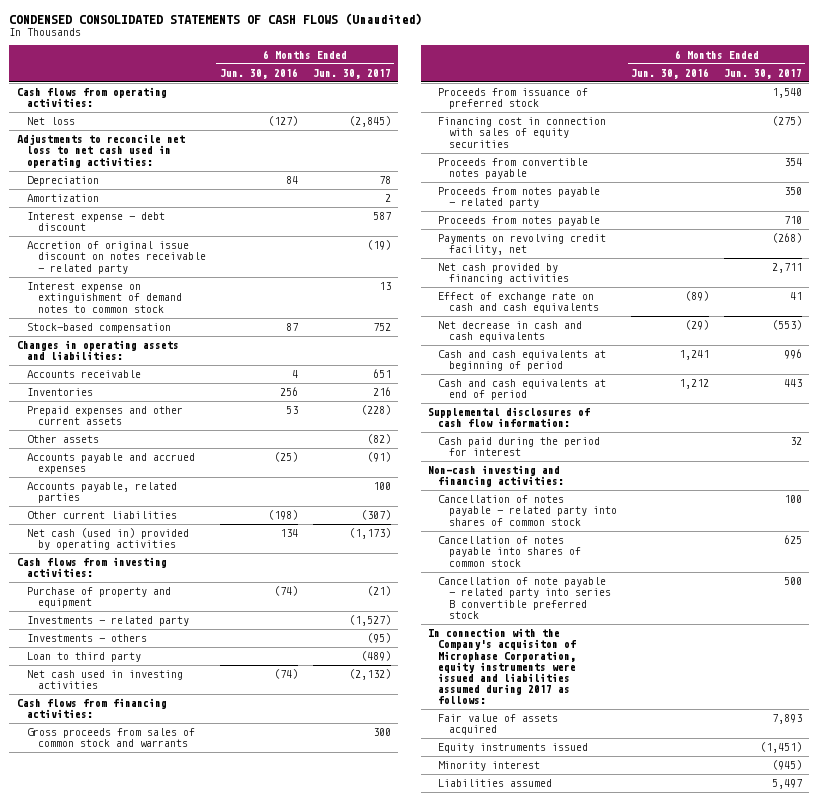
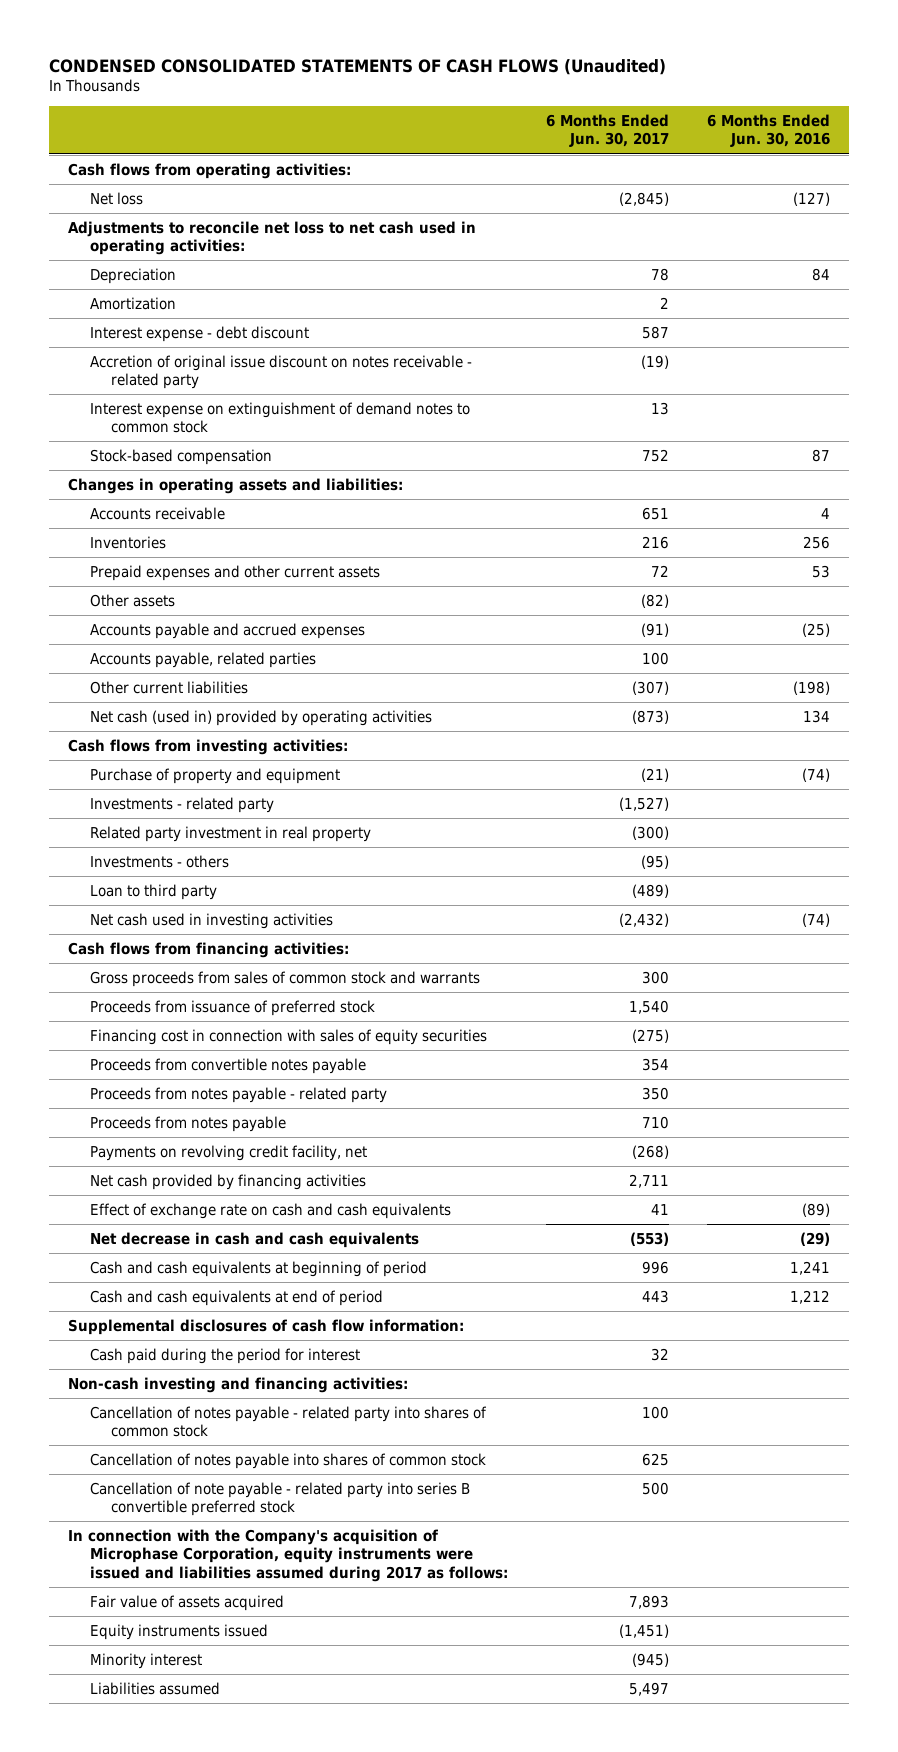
[360,405,391,416] (228) -> [650,564,669,577] 72
[348,528,391,540] (1,173) -> [631,709,669,724] (873)
none -> [89,825,371,842] Related party investment in real property
[348,669,391,681] (2,132) -> [618,912,669,927] (2,432)
[427,628,577,704] In connection with the Company's acquisiton of Microphase Corporation, equity instruments were issued and liabilities assumed during 2017 as follows: -> [67,1528,508,1582] In connection with the Company's acquisition of Microphase Corporation, equity instruments were issued and liabilities assumed during 2017 as follows:

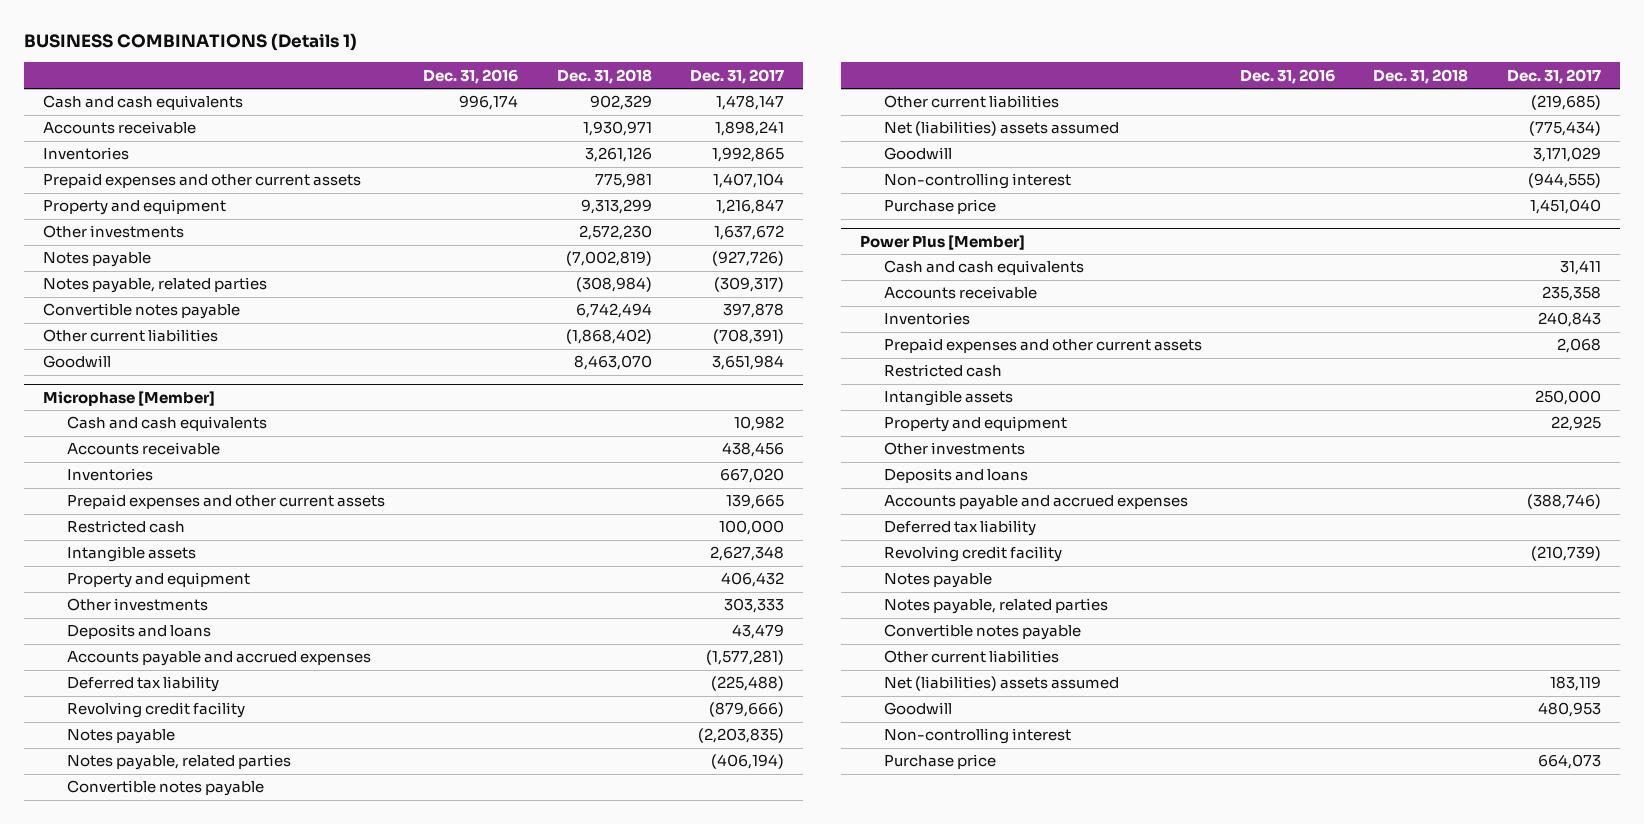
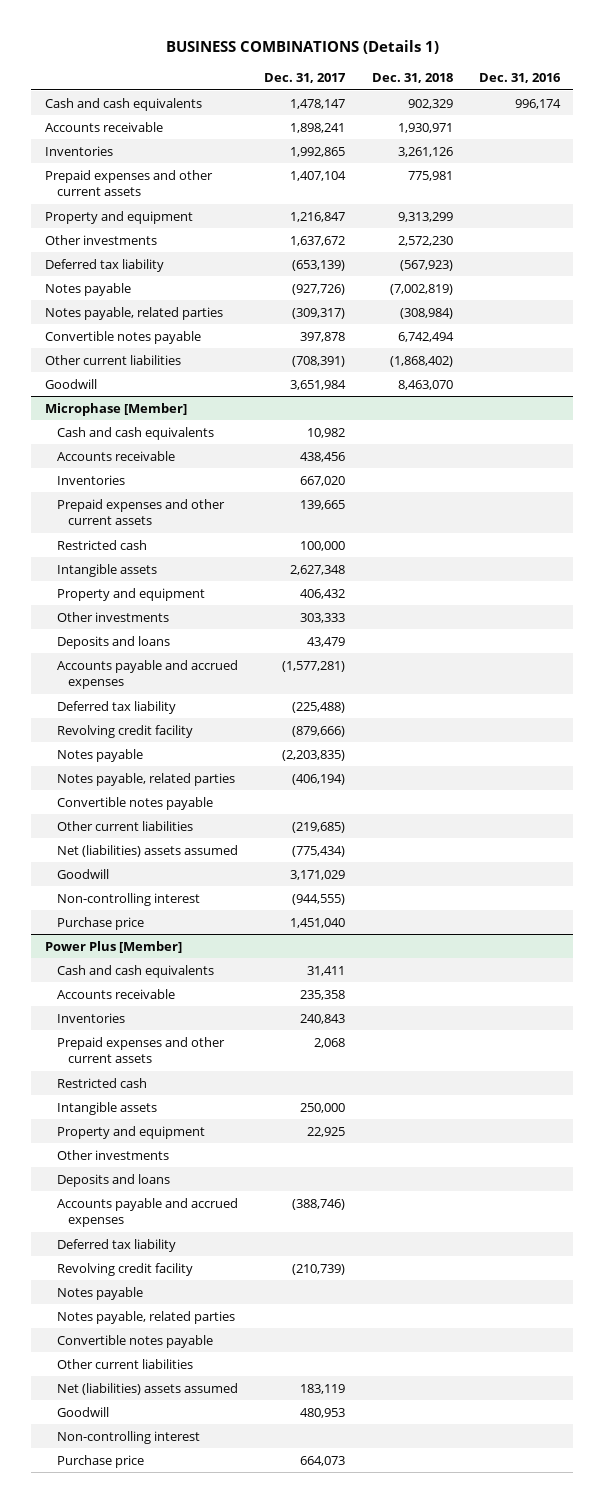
none -> [44,258,164,272] Deferred tax liability

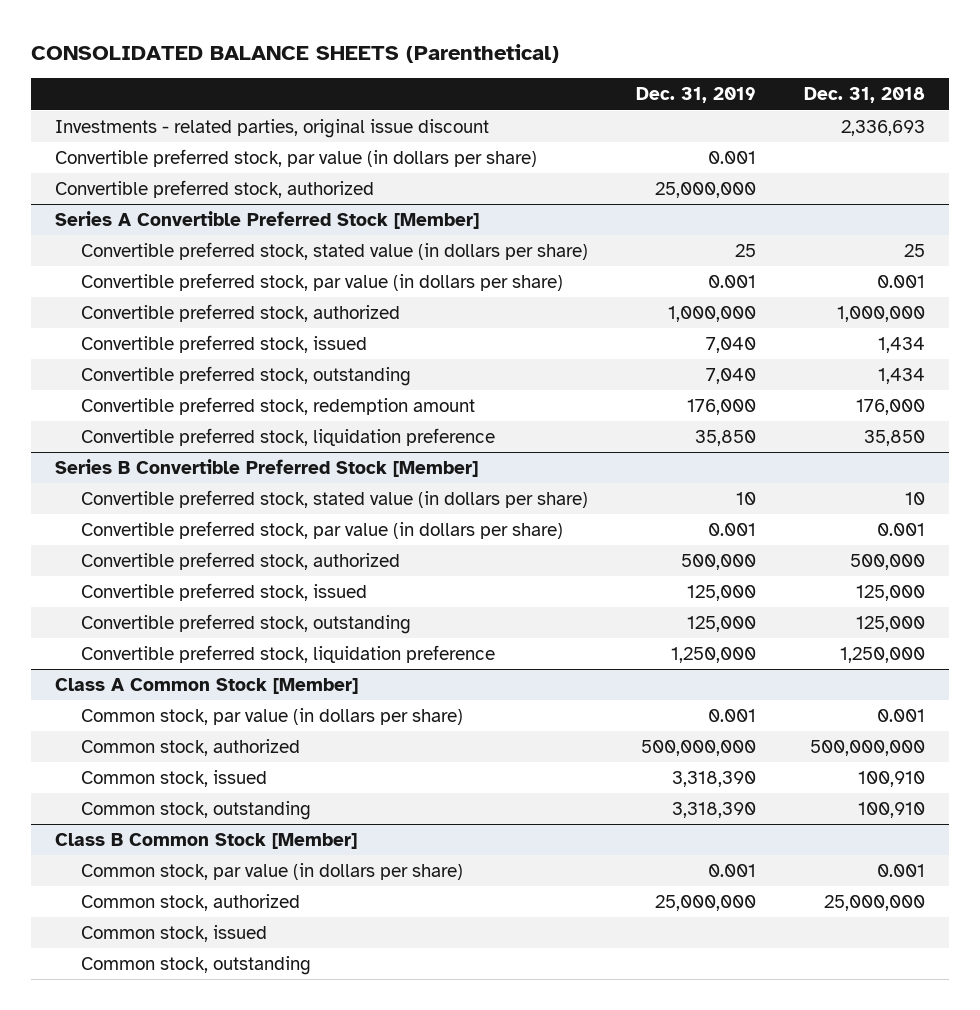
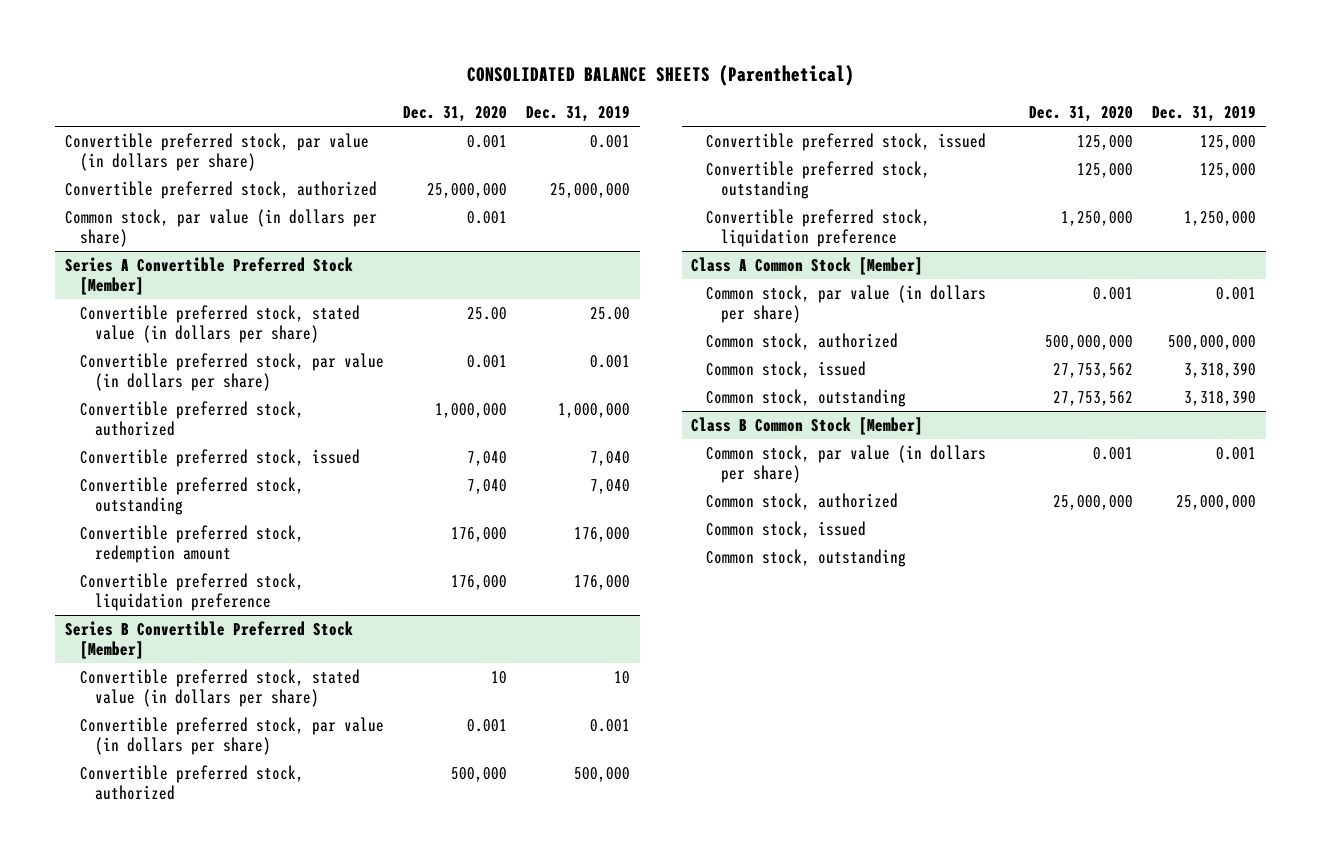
[804,87,926,104] Dec. 31, 2018 -> none
none -> [402,106,507,123] Dec. 31, 2020
[54,119,489,139] Investments - related parties, original issue discount -> none
none -> [64,209,377,248] Common stock, par value (in dollars per share)
[735,244,757,258] 25 -> [589,307,630,321] 25.00
[695,430,757,447] 35,850 -> [573,575,630,591] 176,000

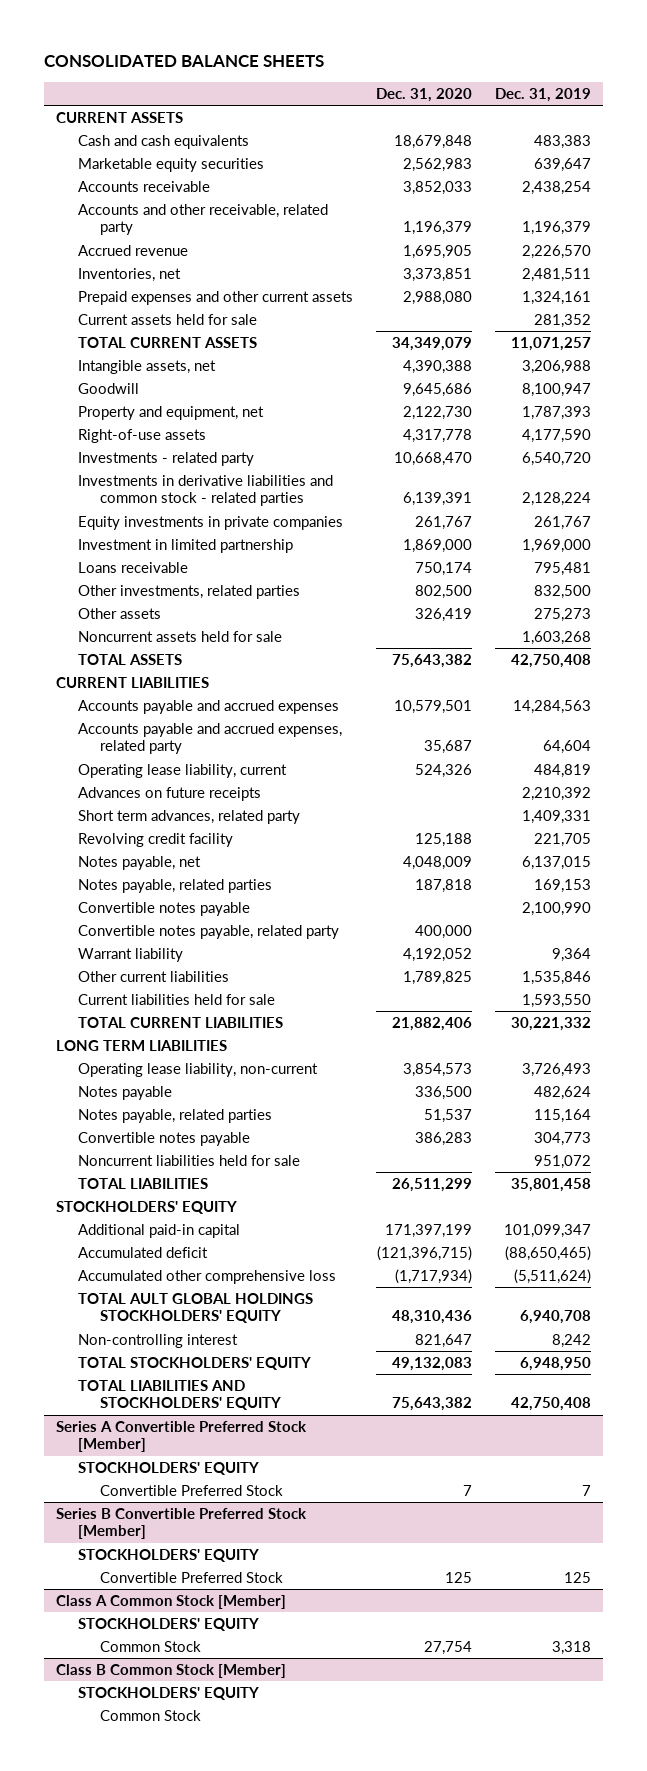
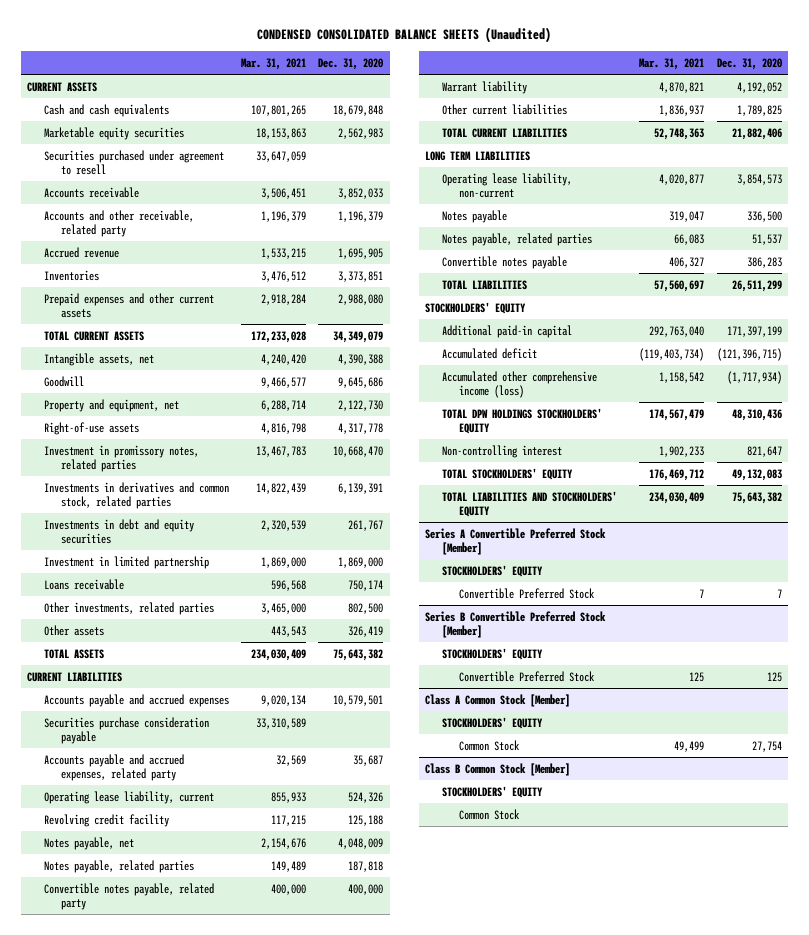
[43,54,324,67] CONSOLIDATED BALANCE SHEETS -> [257,27,552,44] CONDENSED CONSOLIDATED BALANCE SHEETS (Unaudited)
[495,87,592,102] Dec. 31, 2019 -> none
none -> [241,57,307,70] Mar. 31, 2021
none -> [43,149,224,175] Securities purchased under agreement to resell
[77,268,181,283] Inventories, net -> [43,269,99,281] Inventories
[77,314,257,326] Current assets held for sale -> none
[77,452,254,467] Investments - related party -> [43,444,199,472] Investment in promissory notes, related parties
[77,475,333,507] Investments in derivative liabilities and common stock - related parties -> [43,481,229,509] Investments in derivatives and common stock, related parties
[77,516,343,531] Equity investments in private companies -> [43,518,194,544] Investments in debt and equity securities
[77,631,282,643] Noncurrent assets held for sale -> none
none -> [43,716,209,744] Securities purchase consideration payable
[77,787,261,802] Advances on future receipts -> none
[77,810,300,825] Short term advances, related party -> none
[77,902,250,917] Convertible notes payable -> none
[77,994,275,1006] Current liabilities held for sale -> none
[77,1155,300,1167] Noncurrent liabilities held for sale -> none
[77,1270,336,1285] Accumulated other comprehensive loss -> [441,370,597,398] Accumulated other comprehensive income (loss)
[77,1293,313,1324] TOTAL AULT GLOBAL HOLDINGS STOCKHOLDERS' EQUITY -> [441,407,602,434] TOTAL DPW HOLDINGS STOCKHOLDERS' EQUITY

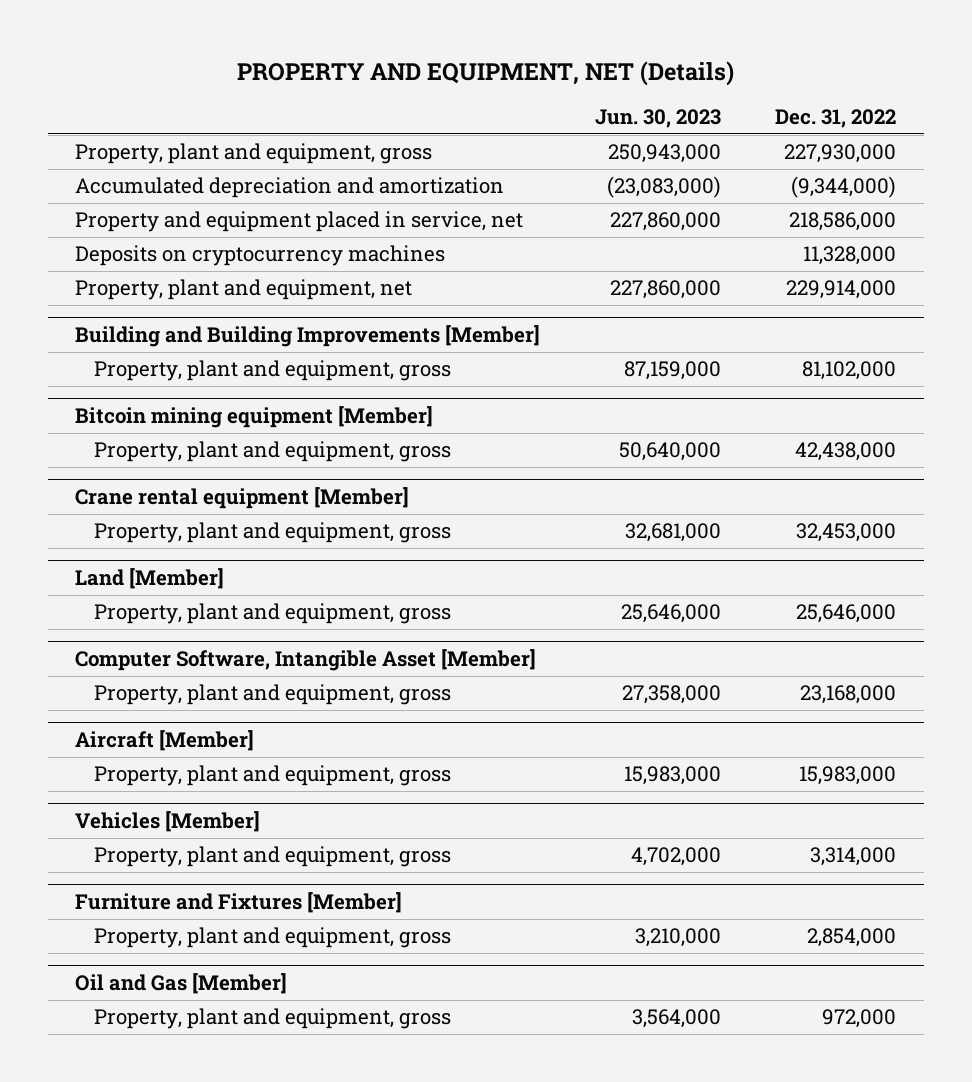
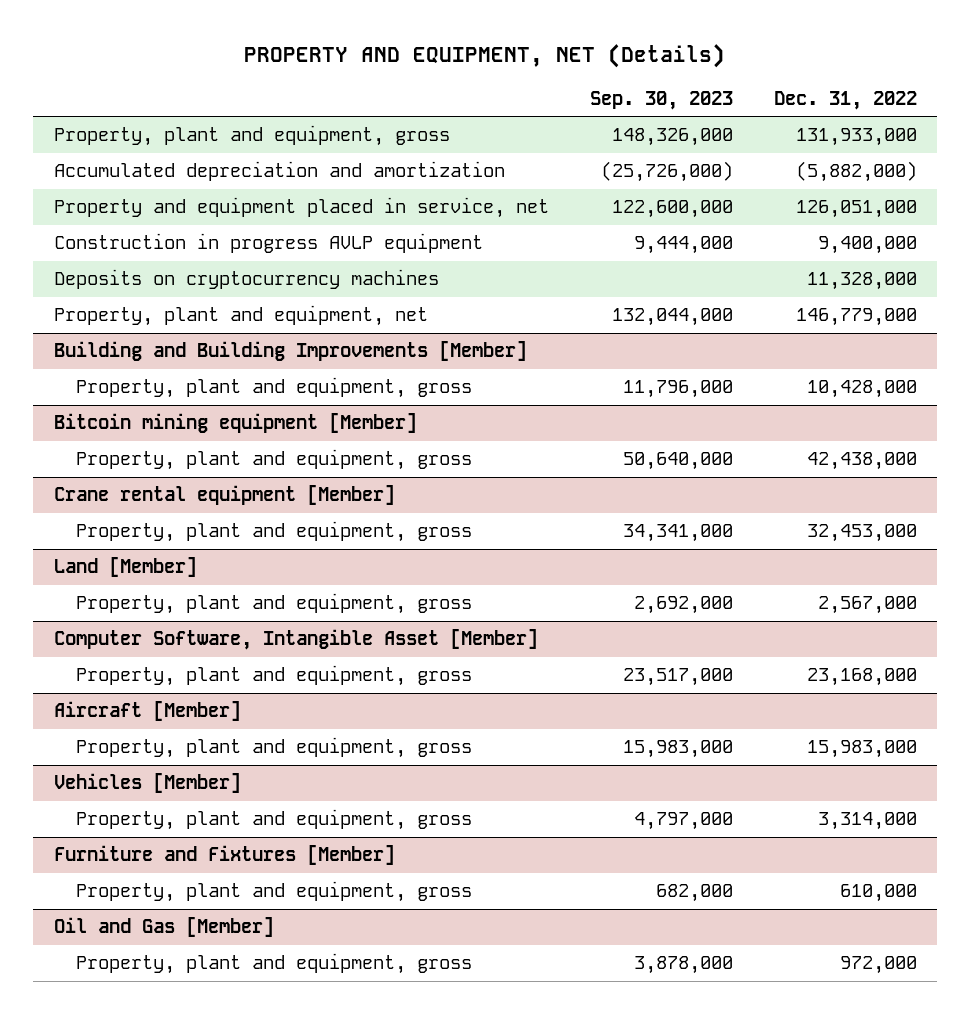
[594,109,721,129] Jun. 30, 2023 -> none
none -> [589,90,733,110] Sep. 30, 2023
[784,144,897,164] 227,930,000 -> [795,128,917,147] 131,933,000
[791,176,897,199] (9,344,000) -> [795,161,917,183] (5,882,000)
[789,212,897,232] 218,586,000 -> [795,200,917,219] 126,051,000
none -> [53,233,483,254] Construction in progress AVLP equipment
[786,280,897,300] 229,914,000 -> [795,308,917,327] 146,779,000
[802,361,897,381] 81,102,000 -> [806,380,917,399] 10,428,000
[796,604,897,624] 25,646,000 -> [817,596,917,615] 2,567,000
[807,928,897,948] 2,854,000 -> [839,884,917,903] 610,000

